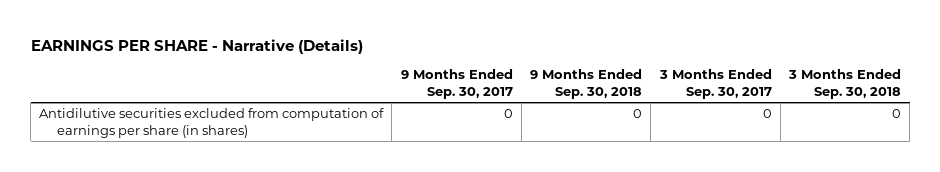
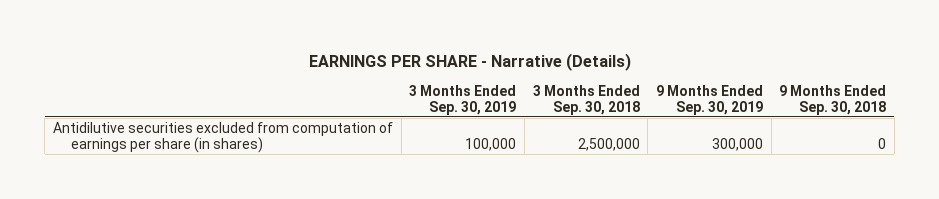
[400,69,513,100] 9 Months Ended Sep. 30, 2017 -> none
[658,69,772,100] 3 Months Ended Sep. 30, 2017 -> none
none -> [409,84,517,116] 3 Months Ended Sep. 30, 2019
none -> [655,84,763,116] 9 Months Ended Sep. 30, 2019
[892,109,902,119] 0 -> [577,138,640,152] 2,500,000

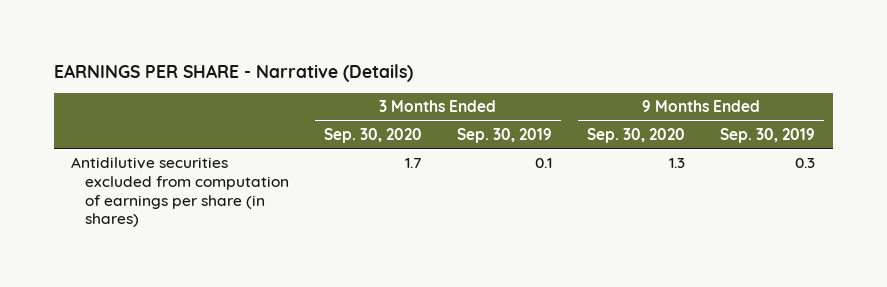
[532,84,640,116] 3 Months Ended Sep. 30, 2018 -> none
[779,84,887,116] 9 Months Ended Sep. 30, 2018 -> none
none -> [323,128,422,144] Sep. 30, 2020
none -> [587,128,686,144] Sep. 30, 2020
[465,138,517,152] 100,000 -> [535,158,553,169] 0.1
[711,138,763,152] 300,000 -> [795,158,816,169] 0.3

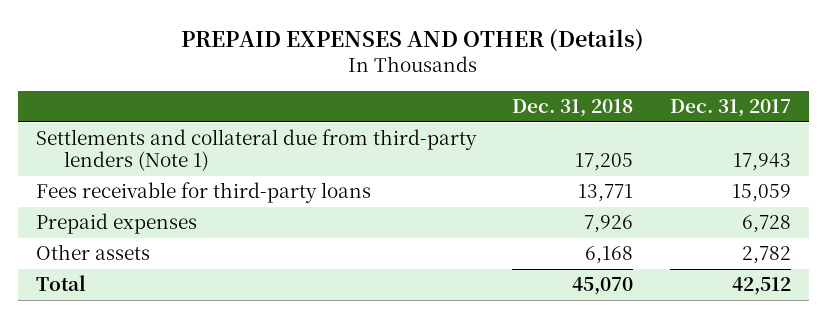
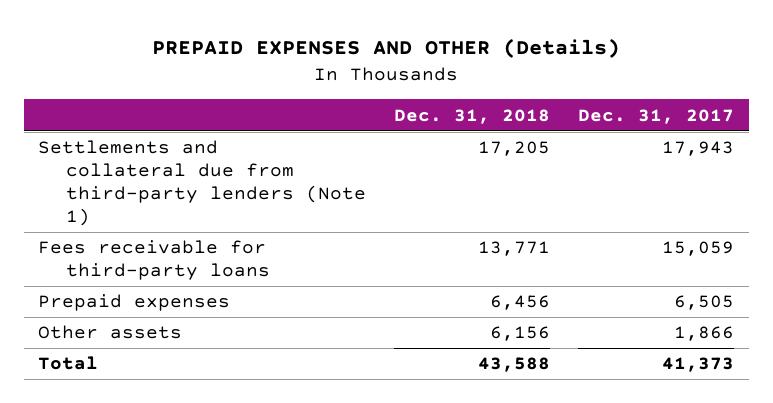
[584,215,634,234] 7,926 -> [489,295,550,311] 6,456
[742,215,792,234] 6,728 -> [674,295,735,311] 6,505
[585,246,634,265] 6,168 -> [489,326,550,342] 6,156
[742,246,792,265] 2,782 -> [674,326,735,342] 1,866
[572,277,634,296] 45,070 -> [477,357,550,373] 43,588
[732,277,792,296] 42,512 -> [662,357,735,373] 41,373

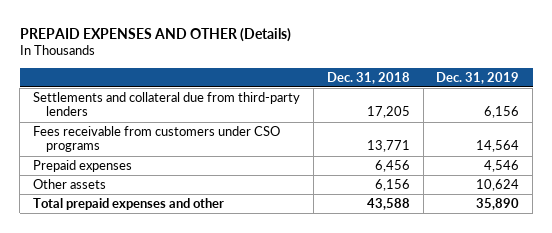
[578,108,735,124] Dec. 31, 2017 -> none
none -> [436,71,520,84] Dec. 31, 2019
[38,140,366,226] Settlements and collateral due from third-party lenders (Note 1) -> [33,92,301,117] Settlements and collateral due from third-party lenders
[38,240,270,281] Fees receivable for third-party loans -> [33,126,281,153] Fees receivable from customers under CSO programs
[38,356,99,371] Total -> [33,198,225,211] Total prepaid expenses and other

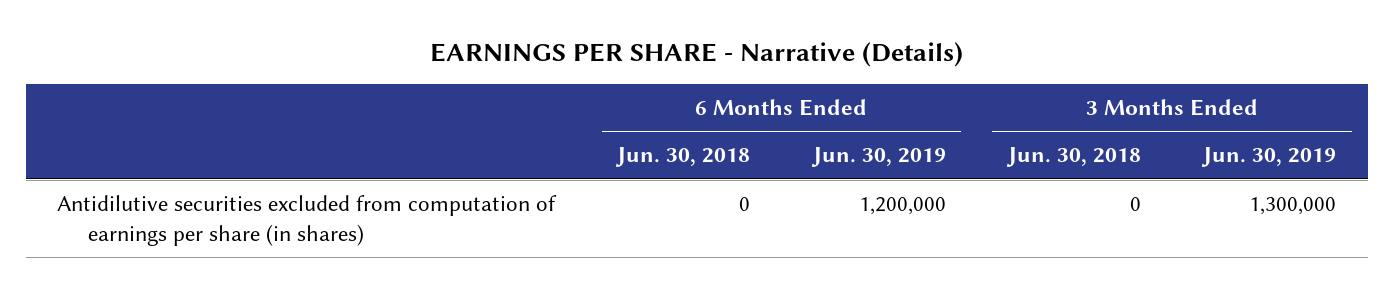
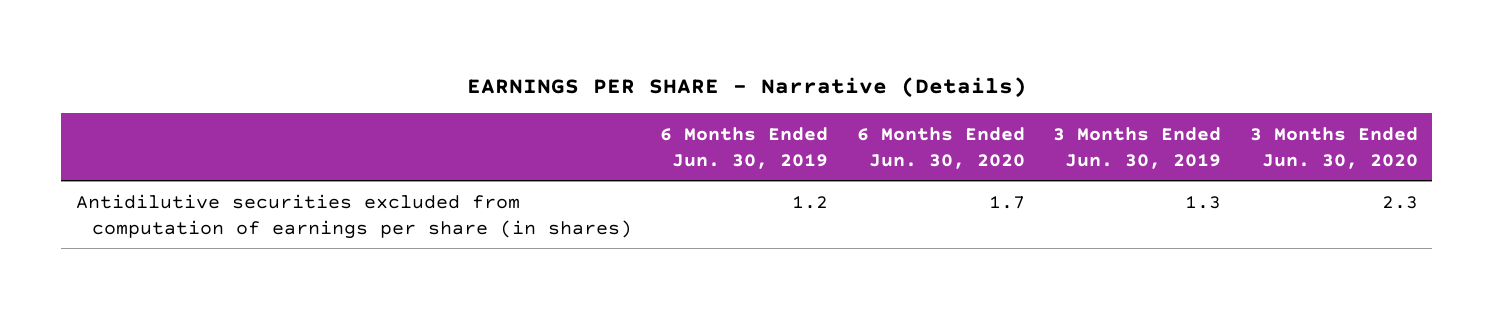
[615,147,751,168] Jun. 30, 2018 -> none
[1005,147,1141,168] Jun. 30, 2018 -> none
none -> [856,126,1025,169] 6 Months Ended Jun. 30, 2020
none -> [1249,126,1418,169] 3 Months Ended Jun. 30, 2020
[858,197,946,216] 1,200,000 -> [792,195,829,209] 1.2
[1249,197,1337,216] 1,300,000 -> [1185,195,1222,209] 1.3

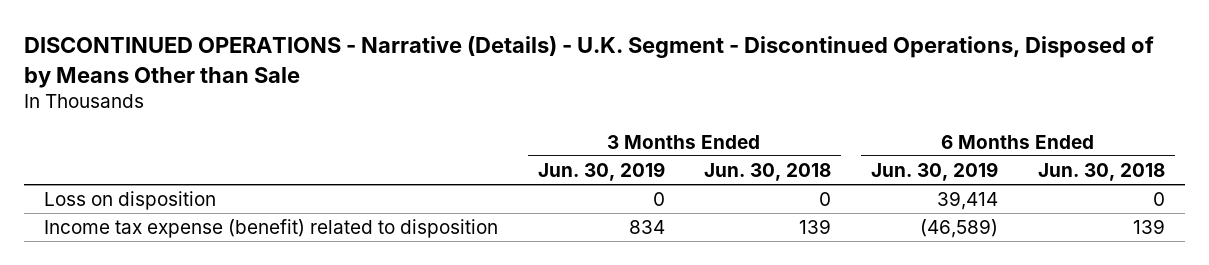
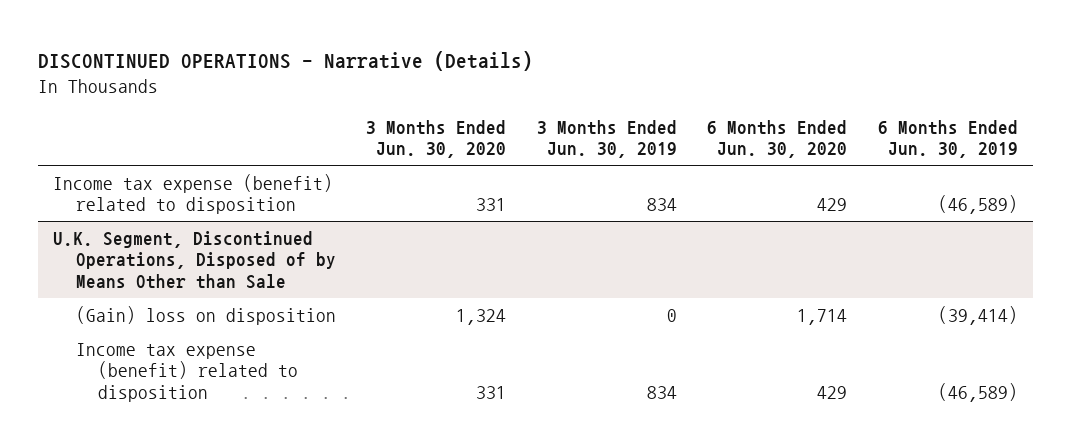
[23,36,1154,88] DISCONTINUED OPERATIONS - Narrative (Details) - U.K. Segment - Discontinued Operations, Disposed of by Means Other than Sale -> [38,50,534,71] DISCONTINUED OPERATIONS - Narrative (Details)
[704,162,832,181] Jun. 30, 2018 -> none
[1038,162,1166,181] Jun. 30, 2018 -> none
none -> [366,119,507,159] 3 Months Ended Jun. 30, 2020
none -> [707,119,848,159] 6 Months Ended Jun. 30, 2020
[43,191,216,211] Loss on disposition -> none
none -> [53,230,336,289] U.K. Segment, Discontinued Operations, Disposed of by Means Other than Sale
none -> [75,305,336,325] (Gain) loss on disposition
none -> [75,342,298,402] Income tax expense (benefit) related to disposition

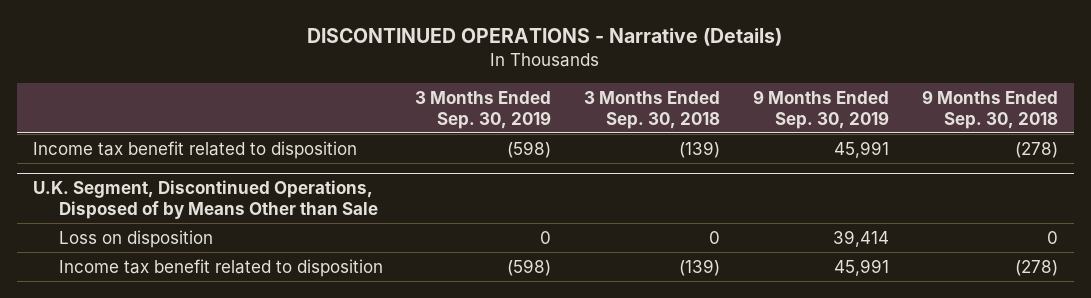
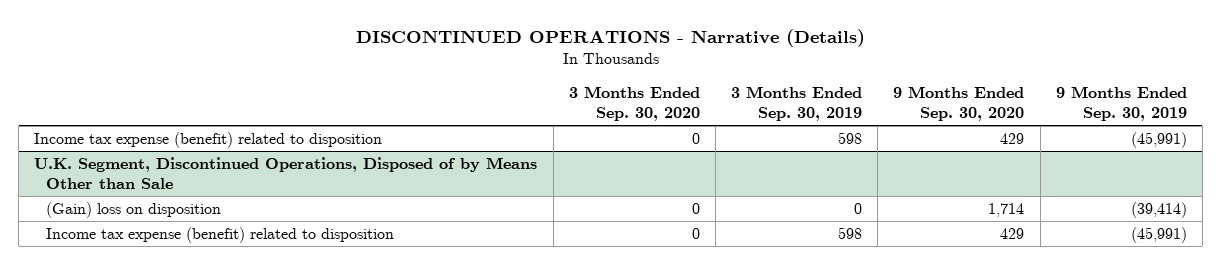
[584,90,721,129] 3 Months Ended Sep. 30, 2018 -> none
[921,89,1058,129] 9 Months Ended Sep. 30, 2018 -> none
none -> [568,85,700,122] 3 Months Ended Sep. 30, 2020
none -> [893,85,1025,122] 9 Months Ended Sep. 30, 2020
[32,140,357,159] Income tax benefit related to disposition -> [34,131,383,148] Income tax expense (benefit) related to disposition
[507,140,552,158] (598) -> [838,131,863,144] 598
[833,140,889,158] 45,991 -> [1130,131,1187,148] (45,991)
[58,229,213,248] Loss on disposition -> [46,201,222,218] (Gain) loss on disposition
[832,229,889,247] 39,414 -> [1130,201,1187,218] (39,414)
[58,258,383,277] Income tax benefit related to disposition -> [46,226,395,243] Income tax expense (benefit) related to disposition
[507,258,552,276] (598) -> [838,226,863,239] 598
[833,258,889,276] 45,991 -> [1130,226,1187,243] (45,991)

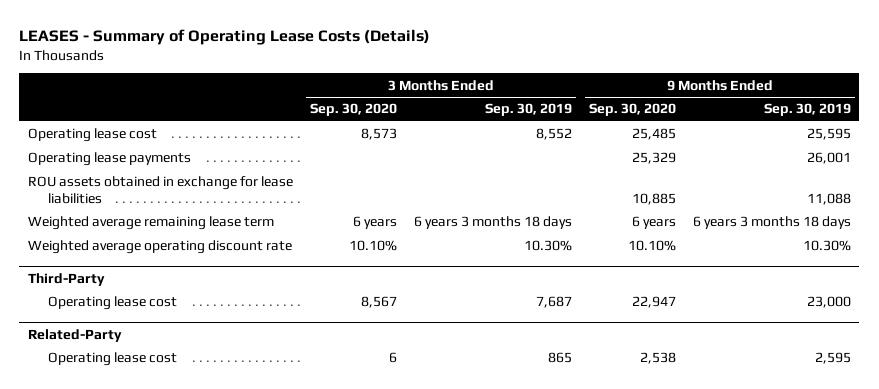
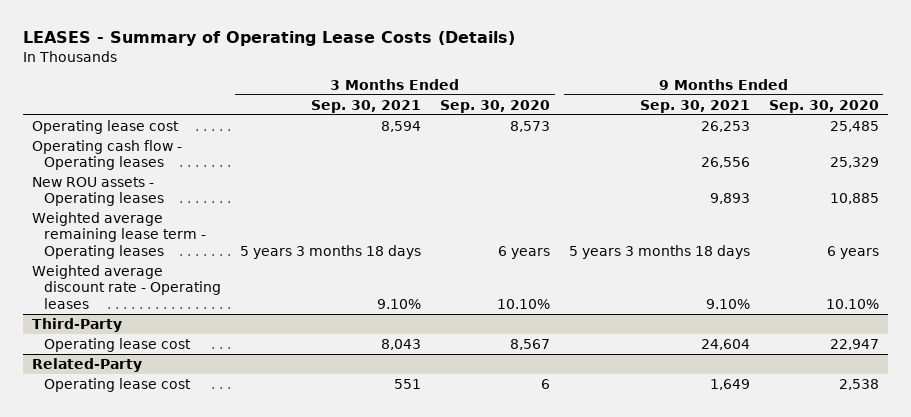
[484,103,572,117] Sep. 30, 2019 -> none
[763,103,851,117] Sep. 30, 2019 -> none
none -> [311,99,422,113] Sep. 30, 2021
none -> [639,99,750,113] Sep. 30, 2021
[27,152,191,167] Operating lease payments -> [32,139,183,171] Operating cash flow - Operating leases
[27,176,293,204] ROU assets obtained in exchange for lease liabilities -> [32,176,165,207] New ROU assets - Operating leases
[27,216,274,231] Weighted average remaining lease term -> [32,211,207,259] Weighted average remaining lease term - Operating leases
[27,240,292,255] Weighted average operating discount rate -> [32,264,222,309] Weighted average discount rate - Operating leases

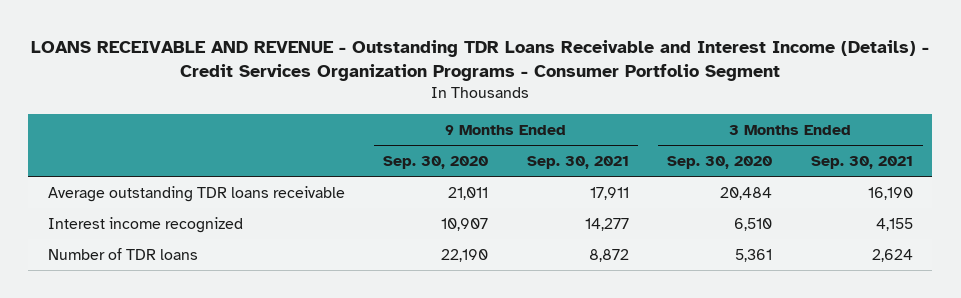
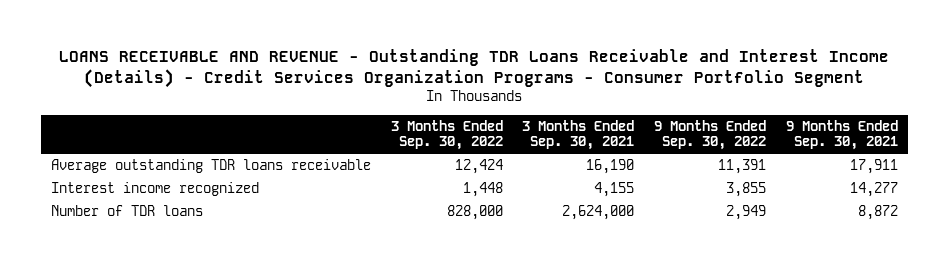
[383,156,489,170] Sep. 30, 2020 -> none
[667,156,773,170] Sep. 30, 2020 -> none
none -> [390,119,503,151] 3 Months Ended Sep. 30, 2022
none -> [654,119,767,151] 9 Months Ended Sep. 30, 2022
[872,248,914,262] 2,624 -> [562,205,635,221] 2,624,000

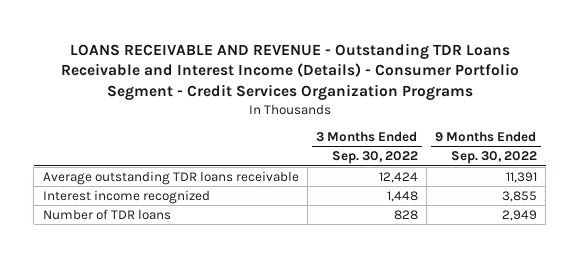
[59,49,890,89] LOANS RECEIVABLE AND REVENUE - Outstanding TDR Loans Receivable and Interest Income (Details) - Credit Services Organization Programs - Consumer Portfolio Segment -> [60,42,519,100] LOANS RECEIVABLE AND REVENUE - Outstanding TDR Loans Receivable and Interest Income (Details) - Consumer Portfolio Segment - Credit Services Organization Programs
[522,119,635,151] 3 Months Ended Sep. 30, 2021 -> none
[785,119,898,151] 9 Months Ended Sep. 30, 2021 -> none
[446,205,503,221] 828,000 -> [393,209,418,220] 828

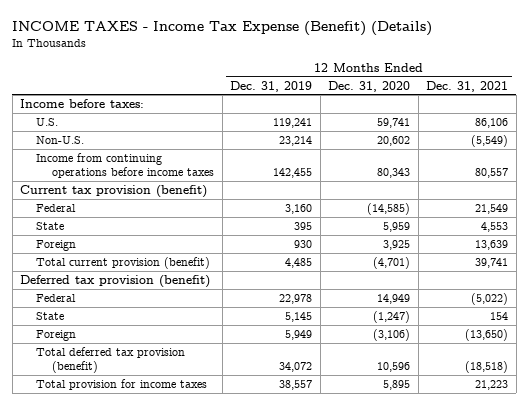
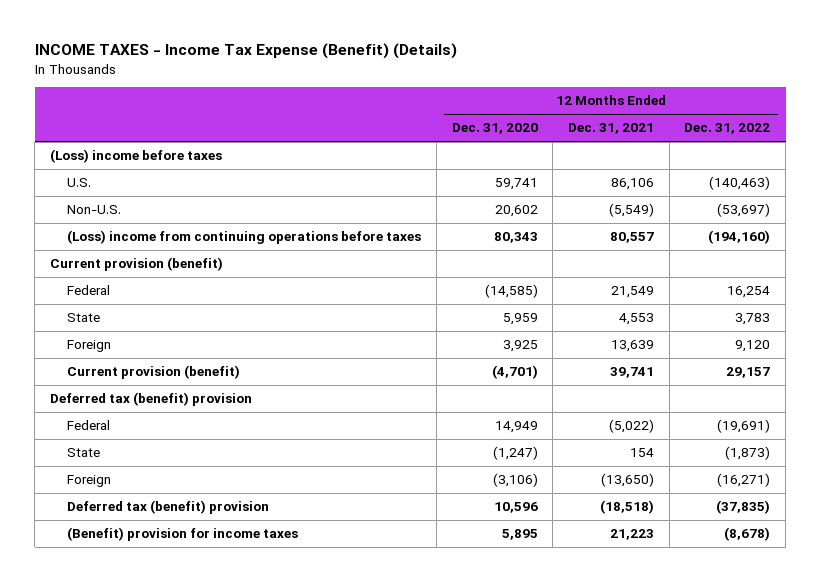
[230,80,313,92] Dec. 31, 2019 -> none
none -> [684,123,771,135] Dec. 31, 2022
[20,98,145,108] Income before taxes: -> [49,149,222,164] (Loss) income before taxes
[36,152,215,179] Income from continuing operations before income taxes -> [67,230,422,245] (Loss) income from continuing operations before taxes
[20,184,208,198] Current tax provision (benefit) -> [49,257,223,272] Current provision (benefit)
[36,256,211,269] Total current provision (benefit) -> [67,365,241,380] Current provision (benefit)
[20,274,211,288] Deferred tax provision (benefit) -> [49,392,252,407] Deferred tax (benefit) provision
[36,346,186,374] Total deferred tax provision (benefit) -> [67,500,270,515] Deferred tax (benefit) provision
[36,378,208,390] Total provision for income taxes -> [67,527,299,542] (Benefit) provision for income taxes

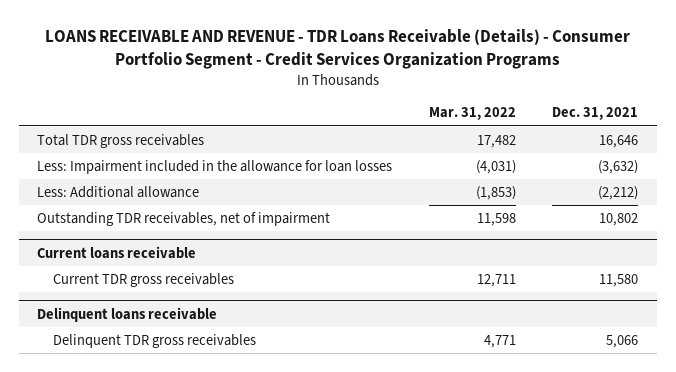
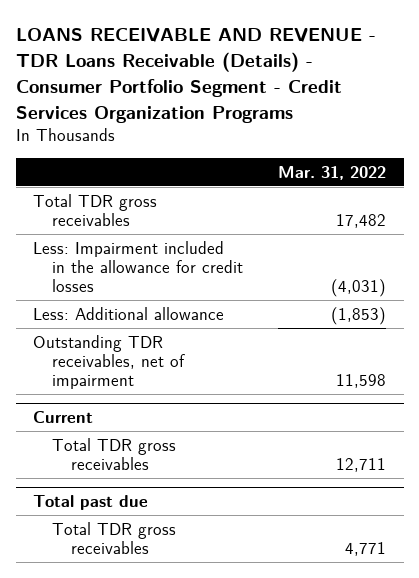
[552,107,639,121] Dec. 31, 2021 -> none
[37,159,393,174] Less: Impairment included in the allowance for loan losses -> [33,240,244,293] Less: Impairment included in the allowance for credit losses
[37,245,197,259] Current loans receivable -> [33,411,94,424] Current
[53,272,235,287] Current TDR gross receivables -> [52,437,177,470] Total TDR gross receivables
[37,306,218,322] Delinquent loans receivable -> [33,495,149,511] Total past due
[53,333,257,348] Delinquent TDR gross receivables -> [52,521,177,554] Total TDR gross receivables

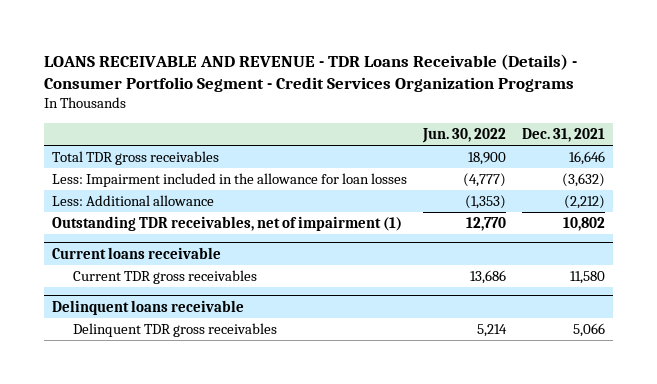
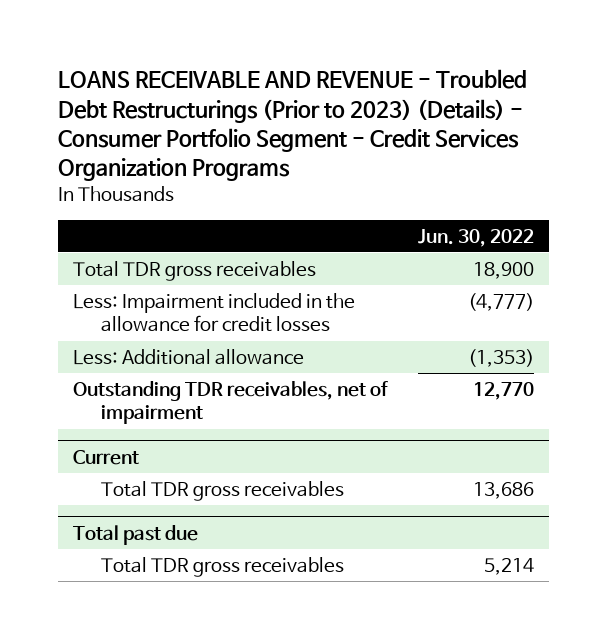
[44,53,578,93] LOANS RECEIVABLE AND REVENUE - TDR Loans Receivable (Details) - Consumer Portfolio Segment - Credit Services Organization Programs -> [58,69,528,182] LOANS RECEIVABLE AND REVENUE - Troubled Debt Restructurings (Prior to 2023) (Details) - Consumer Portfolio Segment - Credit Services Organization Programs
[522,128,606,143] Dec. 31, 2021 -> none
[52,173,408,188] Less: Impairment included in the allowance for loan losses -> [73,292,356,333] Less: Impairment included in the allowance for credit losses
[52,216,403,232] Outstanding TDR receivables, net of impairment (1) -> [73,380,389,425] Outstanding TDR receivables, net of impairment
[52,246,222,259] Current loans receivable -> [73,449,140,465] Current
[73,270,258,285] Current TDR gross receivables -> [101,480,345,501] Total TDR gross receivables
[52,299,245,315] Delinquent loans receivable -> [73,524,199,545] Total past due
[73,323,278,338] Delinquent TDR gross receivables -> [101,556,345,577] Total TDR gross receivables

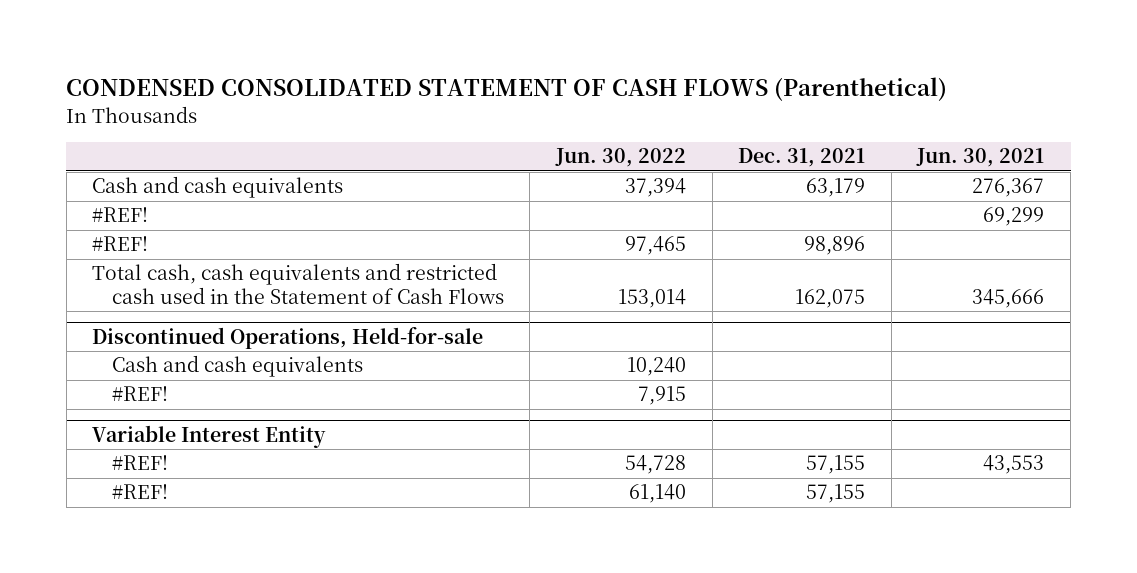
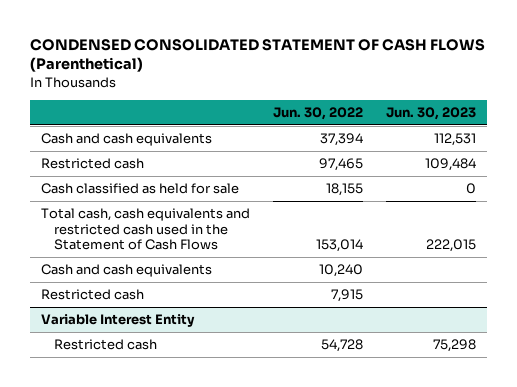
[738,148,866,168] Dec. 31, 2021 -> none
[916,148,1045,168] Jun. 30, 2021 -> none
none -> [385,106,476,120] Jun. 30, 2023
[92,207,149,223] #REF! -> none
[92,236,149,252] #REF! -> [41,158,145,170] Restricted cash
none -> [41,183,240,195] Cash classified as held for sale
[92,327,484,350] Discontinued Operations, Held-for-sale -> none
[111,386,168,402] #REF! -> [41,289,145,301] Restricted cash
[111,484,168,500] #REF! -> none
[111,455,168,471] #REF! -> [53,339,157,351] Restricted cash

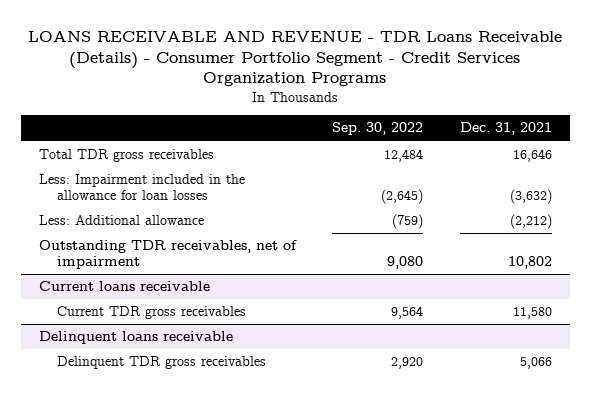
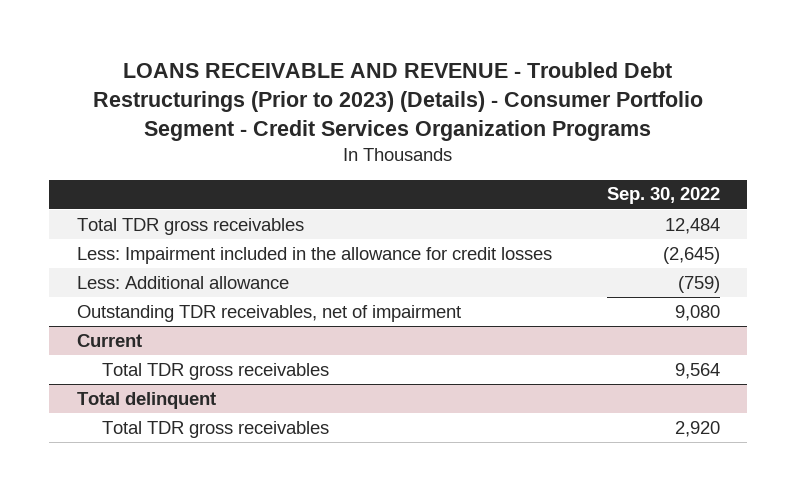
[28,30,563,87] LOANS RECEIVABLE AND REVENUE - TDR Loans Receivable (Details) - Consumer Portfolio Segment - Credit Services Organization Programs -> [93,62,704,141] LOANS RECEIVABLE AND REVENUE - Troubled Debt Restructurings (Prior to 2023) (Details) - Consumer Portfolio Segment - Credit Services Organization Programs
[459,122,552,136] Dec. 31, 2021 -> none
[39,174,246,201] Less: Impairment included in the allowance for loan losses -> [76,246,552,264] Less: Impairment included in the allowance for credit losses
[39,281,211,292] Current loans receivable -> [76,333,142,347] Current
[57,306,247,320] Current TDR gross receivables -> [101,362,329,380] Total TDR gross receivables
[39,331,234,345] Delinquent loans receivable -> [76,391,216,409] Total delinquent
[57,356,267,370] Delinquent TDR gross receivables -> [101,420,329,438] Total TDR gross receivables

